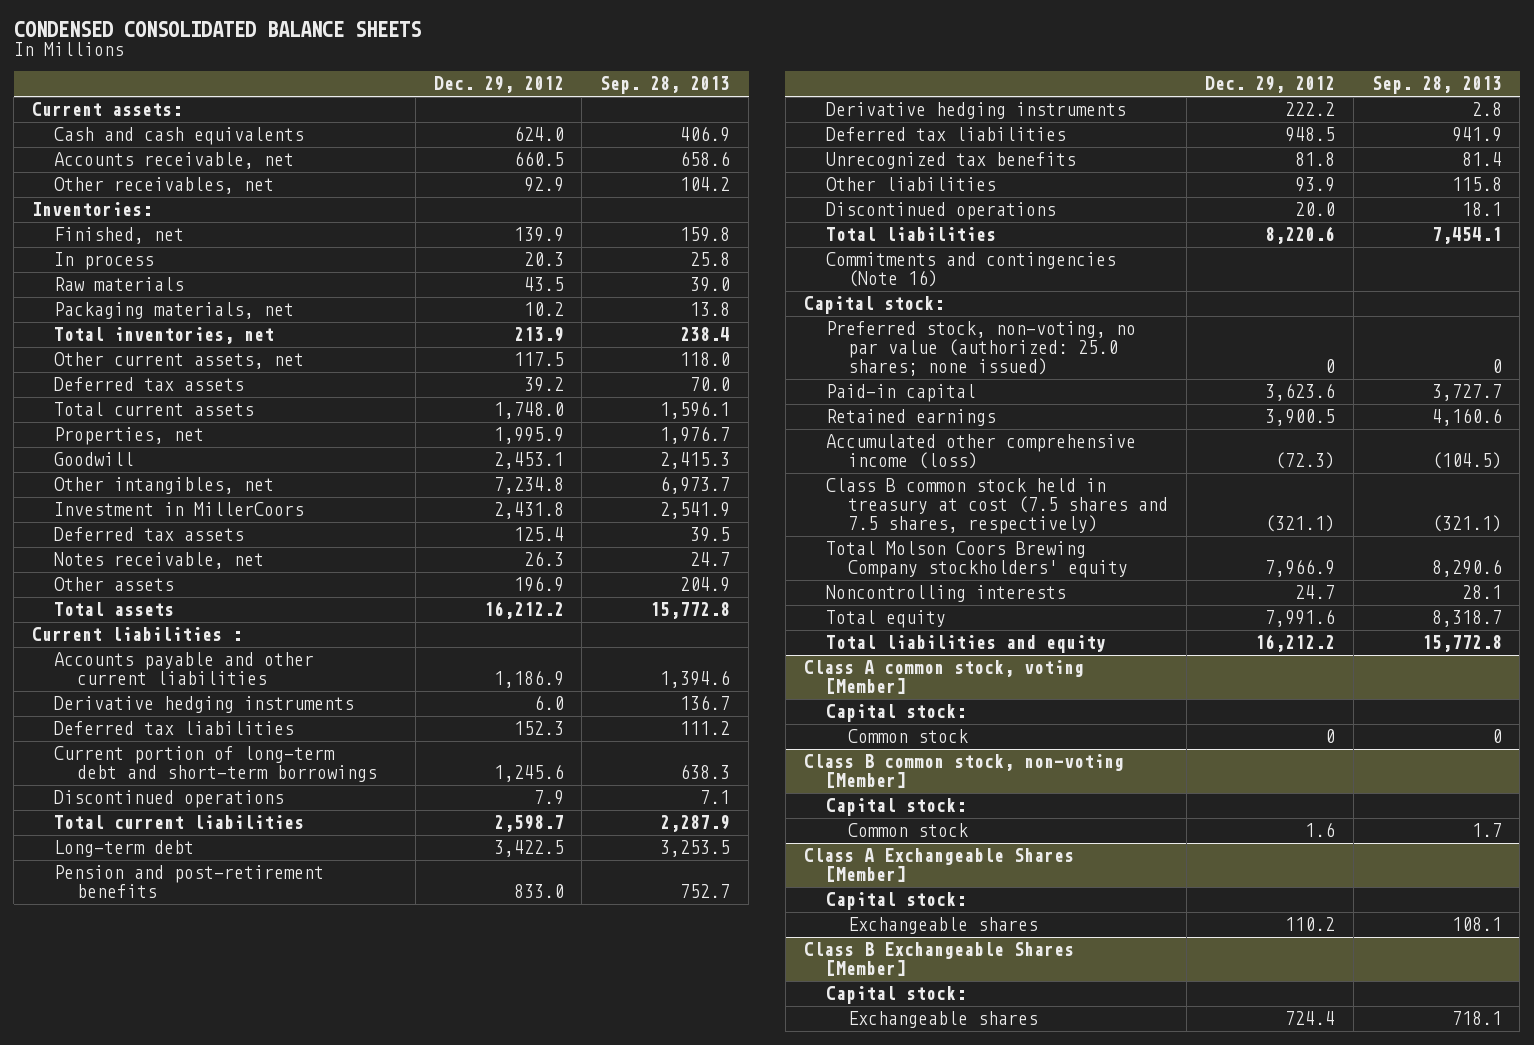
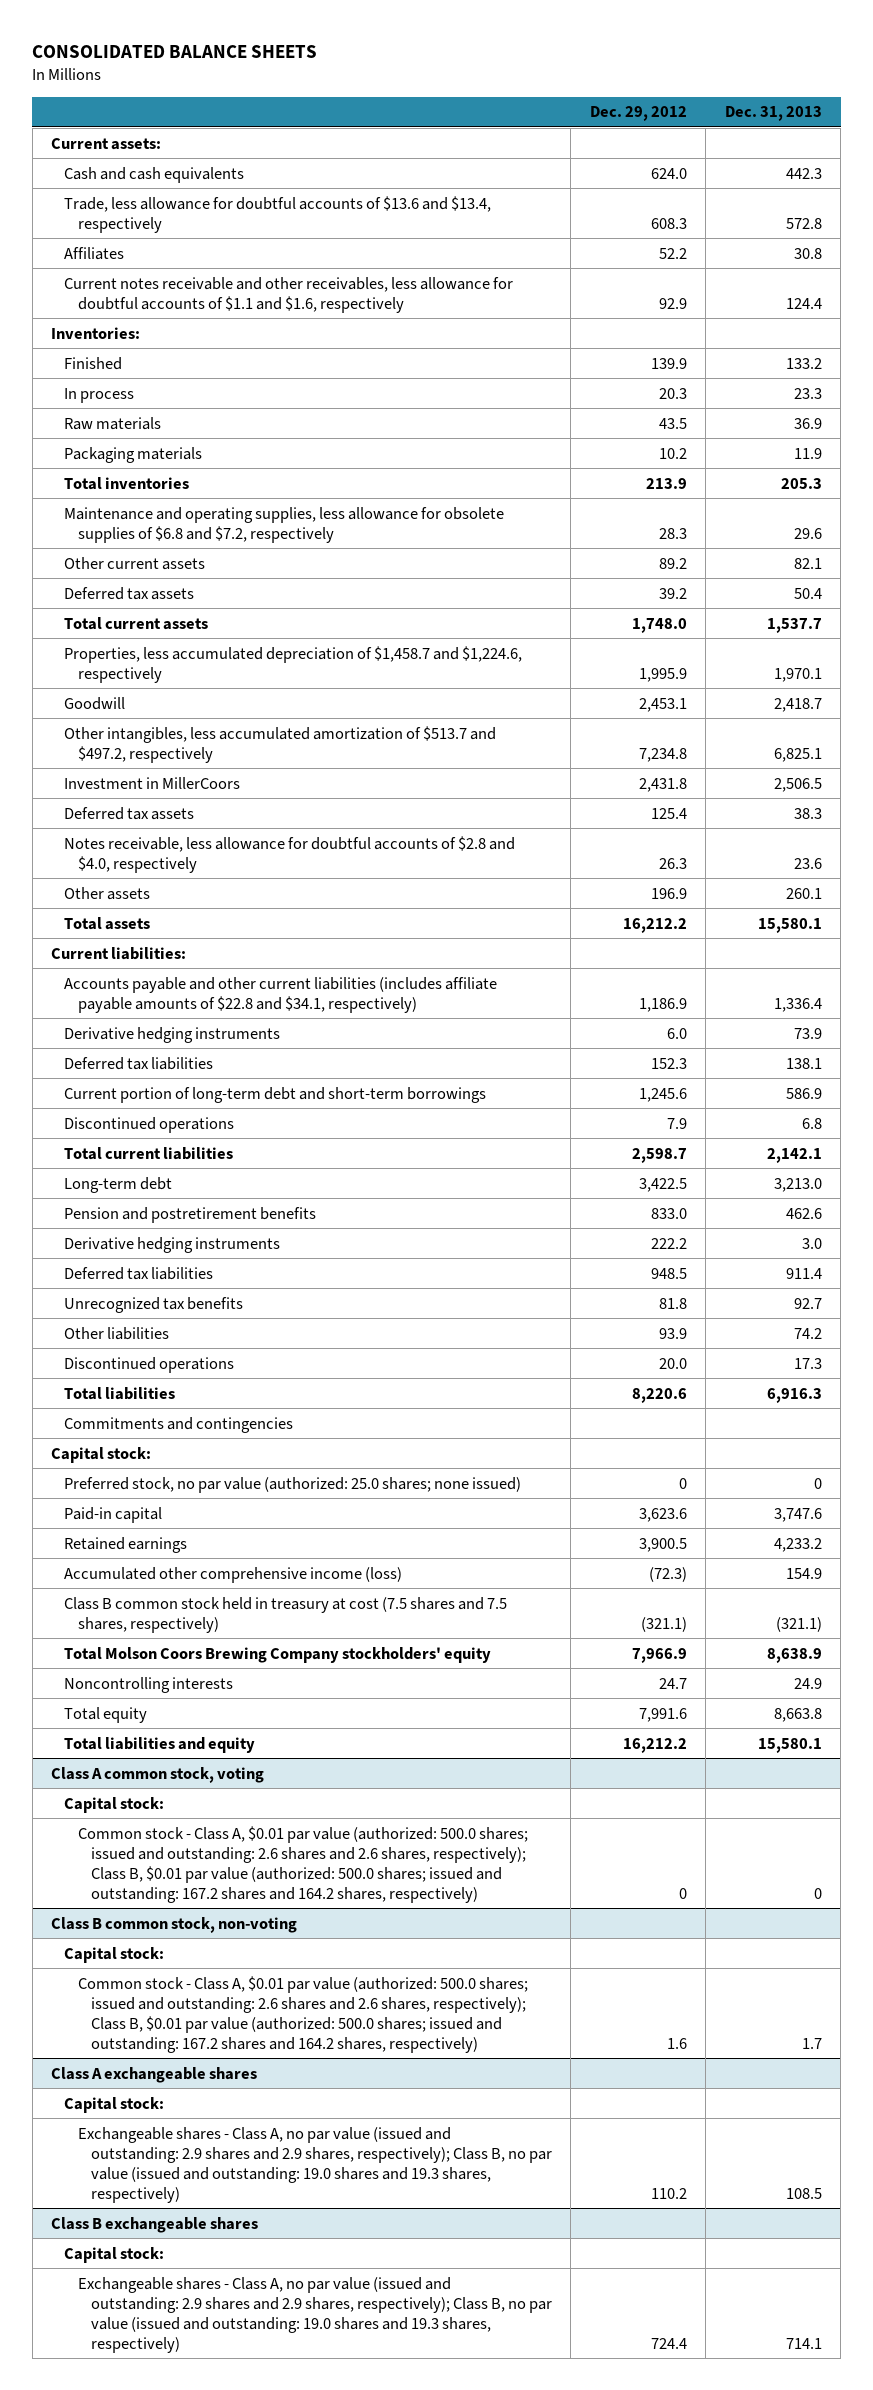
[13,20,421,37] CONDENSED CONSOLIDATED BALANCE SHEETS -> [32,44,318,58] CONSOLIDATED BALANCE SHEETS
[600,76,731,95] Sep. 28, 2013 -> none
none -> [724,106,822,122] Dec. 31, 2013
[54,152,295,170] Accounts receivable, net -> none
none -> [64,195,492,233] Trade, less allowance for doubtful accounts of $13.6 and $13.4, respectively
none -> [64,246,125,260] Affiliates
[54,177,275,195] Other receivables, net -> [64,276,514,313] Current notes receivable and other receivables, less allowance for doubtful accounts of $1.1 and $1.6, respectively
[54,227,185,245] Finished, net -> [64,356,123,370] Finished
[54,302,295,320] Packaging materials, net -> [64,446,203,463] Packaging materials
[54,327,275,345] Total inventories, net -> [64,476,190,490] Total inventories
none -> [64,506,505,543] Maintenance and operating supplies, less allowance for obsolete supplies of $6.8 and $7.2, respectively
[54,352,305,370] Other current assets, net -> [64,556,206,570] Other current assets
[513,352,564,367] 117.5 -> [658,557,687,569] 89.2
[54,427,205,446] Properties, net -> [64,645,523,683] Properties, less accumulated depreciation of $1,458.7 and $1,224.6, respectively
[54,477,275,495] Other intangibles, net -> [64,725,497,763] Other intangibles, less accumulated amortization of $513.7 and $497.2, respectively
[54,552,265,570] Notes receivable, net -> [64,835,516,873] Notes receivable, less allowance for doubtful accounts of $2.8 and $4.0, respectively
[32,627,243,642] Current liabilities : -> [51,946,187,960] Current liabilities:
[54,652,315,686] Accounts payable and other current liabilities -> [64,976,498,1013] Accounts payable and other current liabilities (includes affiliate payable amounts of $22.8 and $34.1, respectively)
[54,865,325,899] Pension and post-retirement benefits -> [64,1206,317,1223] Pension and postretirement benefits
[825,252,1116,288] Commitments and contingencies (Note 16) -> [64,1416,294,1433] Commitments and contingencies
[825,321,1136,377] Preferred stock, non-voting, no par value (authorized: 25.0 shares; none issued) -> [64,1476,522,1493] Preferred stock, no par value (authorized: 25.0 shares; none issued)
[803,660,1084,695] Class A common stock, voting [Member] -> [51,1766,265,1783] Class A common stock, voting
[848,729,969,744] Common stock -> [77,1825,528,1903] Common stock - Class A, $0.01 par value (authorized: 500.0 shares; issued and outstanding: 2.6 shares and 2.6 shares, respectively); Class B, $0.01 par value (authorized: 500.0 shares; issued and outstanding: 167.2 shares and 164.2 shares, respectively)
[803,754,1124,789] Class B common stock, non-voting [Member] -> [51,1916,298,1933] Class B common stock, non-voting
[848,823,969,838] Common stock -> [77,1975,528,2053] Common stock - Class A, $0.01 par value (authorized: 500.0 shares; issued and outstanding: 2.6 shares and 2.6 shares, respectively); Class B, $0.01 par value (authorized: 500.0 shares; issued and outstanding: 167.2 shares and 164.2 shares, respectively)
[803,848,1074,883] Class A Exchangeable Shares [Member] -> [51,2066,258,2083] Class A exchangeable shares
[848,917,1039,935] Exchangeable shares -> [77,2126,552,2203] Exchangeable shares - Class A, no par value (issued and outstanding: 2.9 shares and 2.9 shares, respectively); Class B, no par value (issued and outstanding: 19.0 shares and 19.3 shares, respectively)
[803,942,1074,977] Class B Exchangeable Shares [Member] -> [51,2216,259,2233] Class B exchangeable shares
[848,1011,1039,1029] Exchangeable shares -> [77,2276,552,2353] Exchangeable shares - Class A, no par value (issued and outstanding: 2.9 shares and 2.9 shares, respectively); Class B, no par value (issued and outstanding: 19.0 shares and 19.3 shares, respectively)

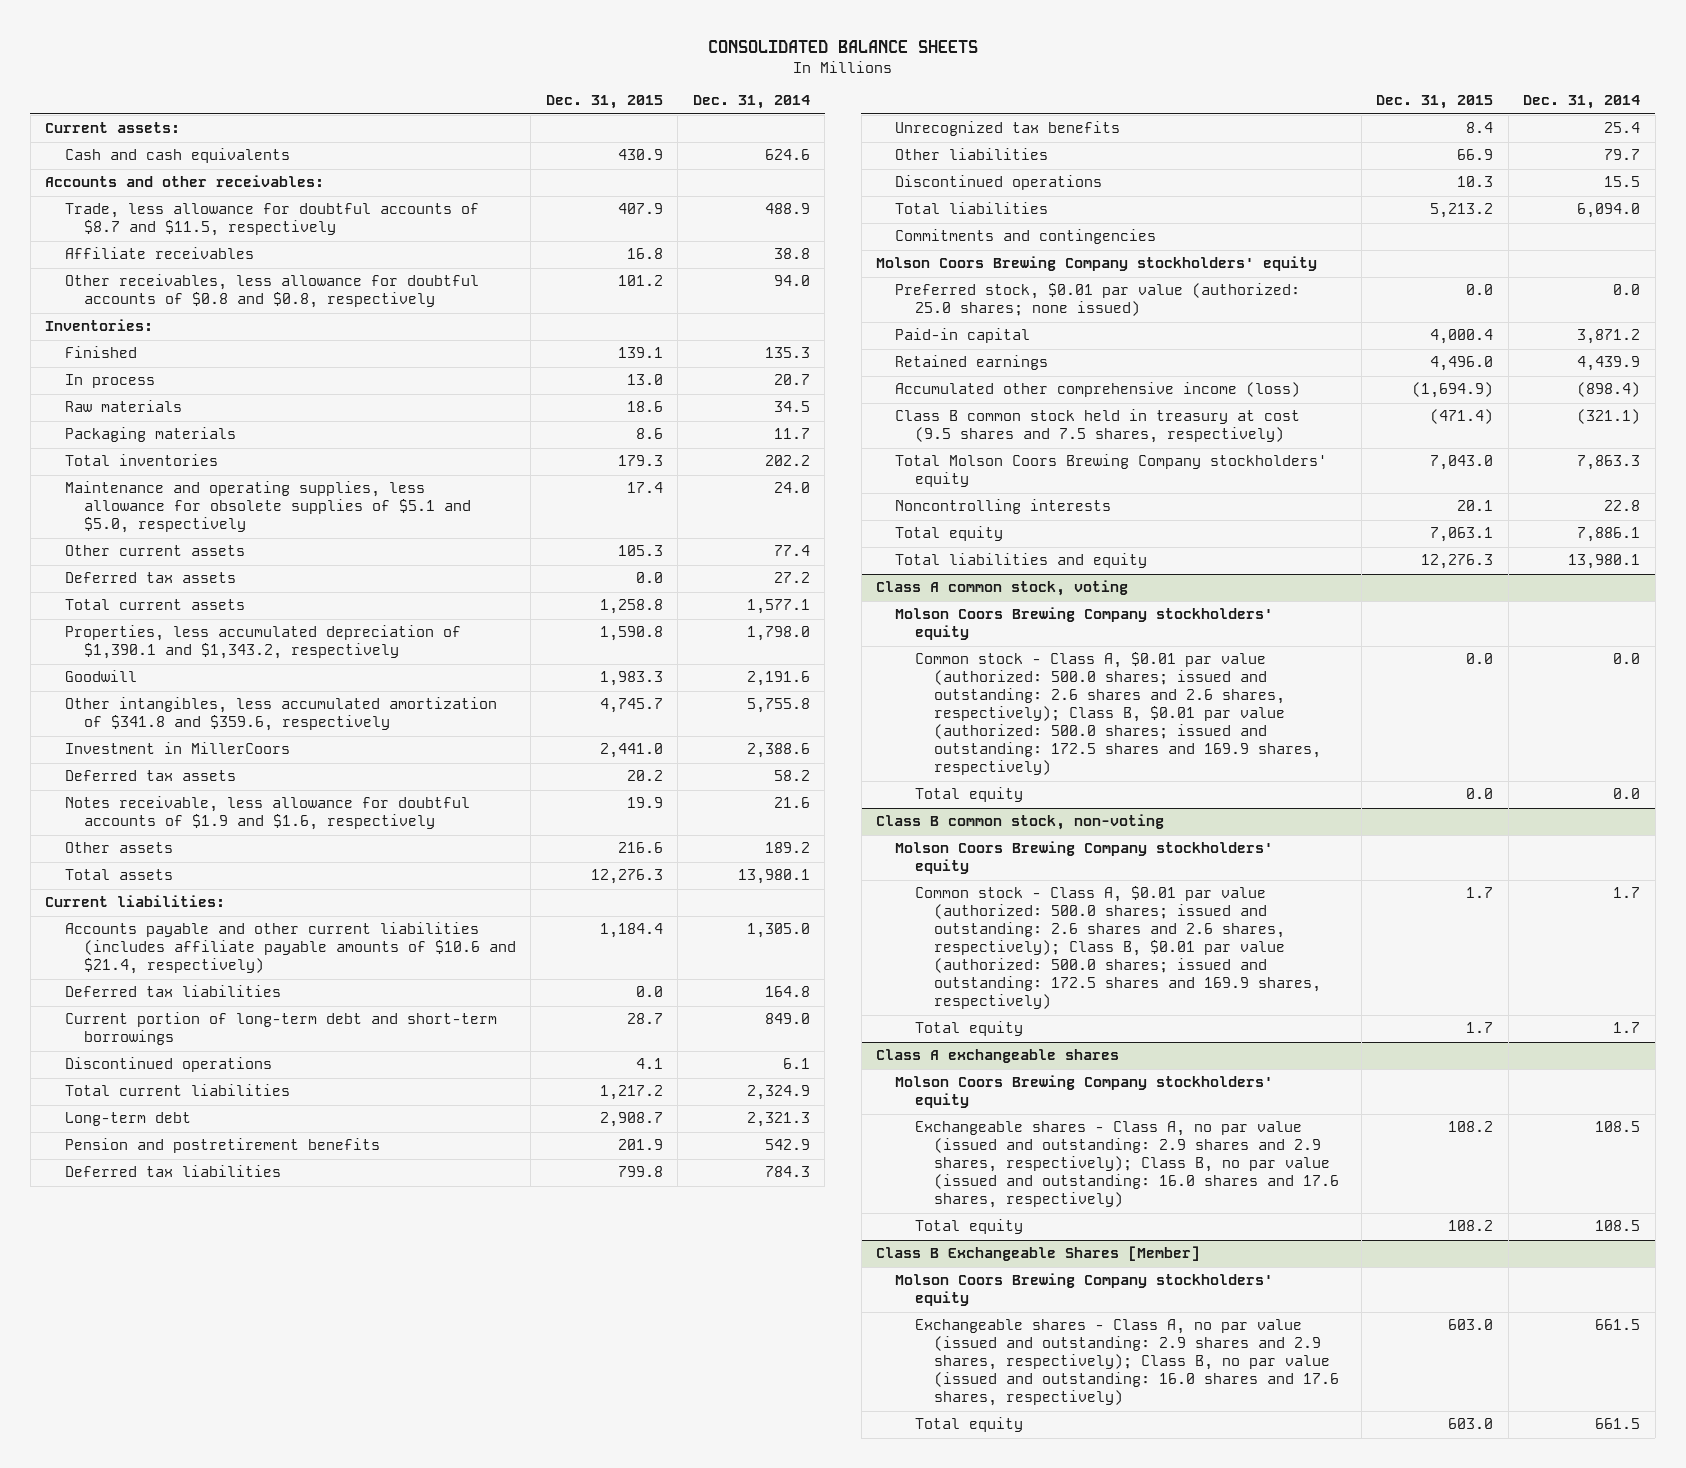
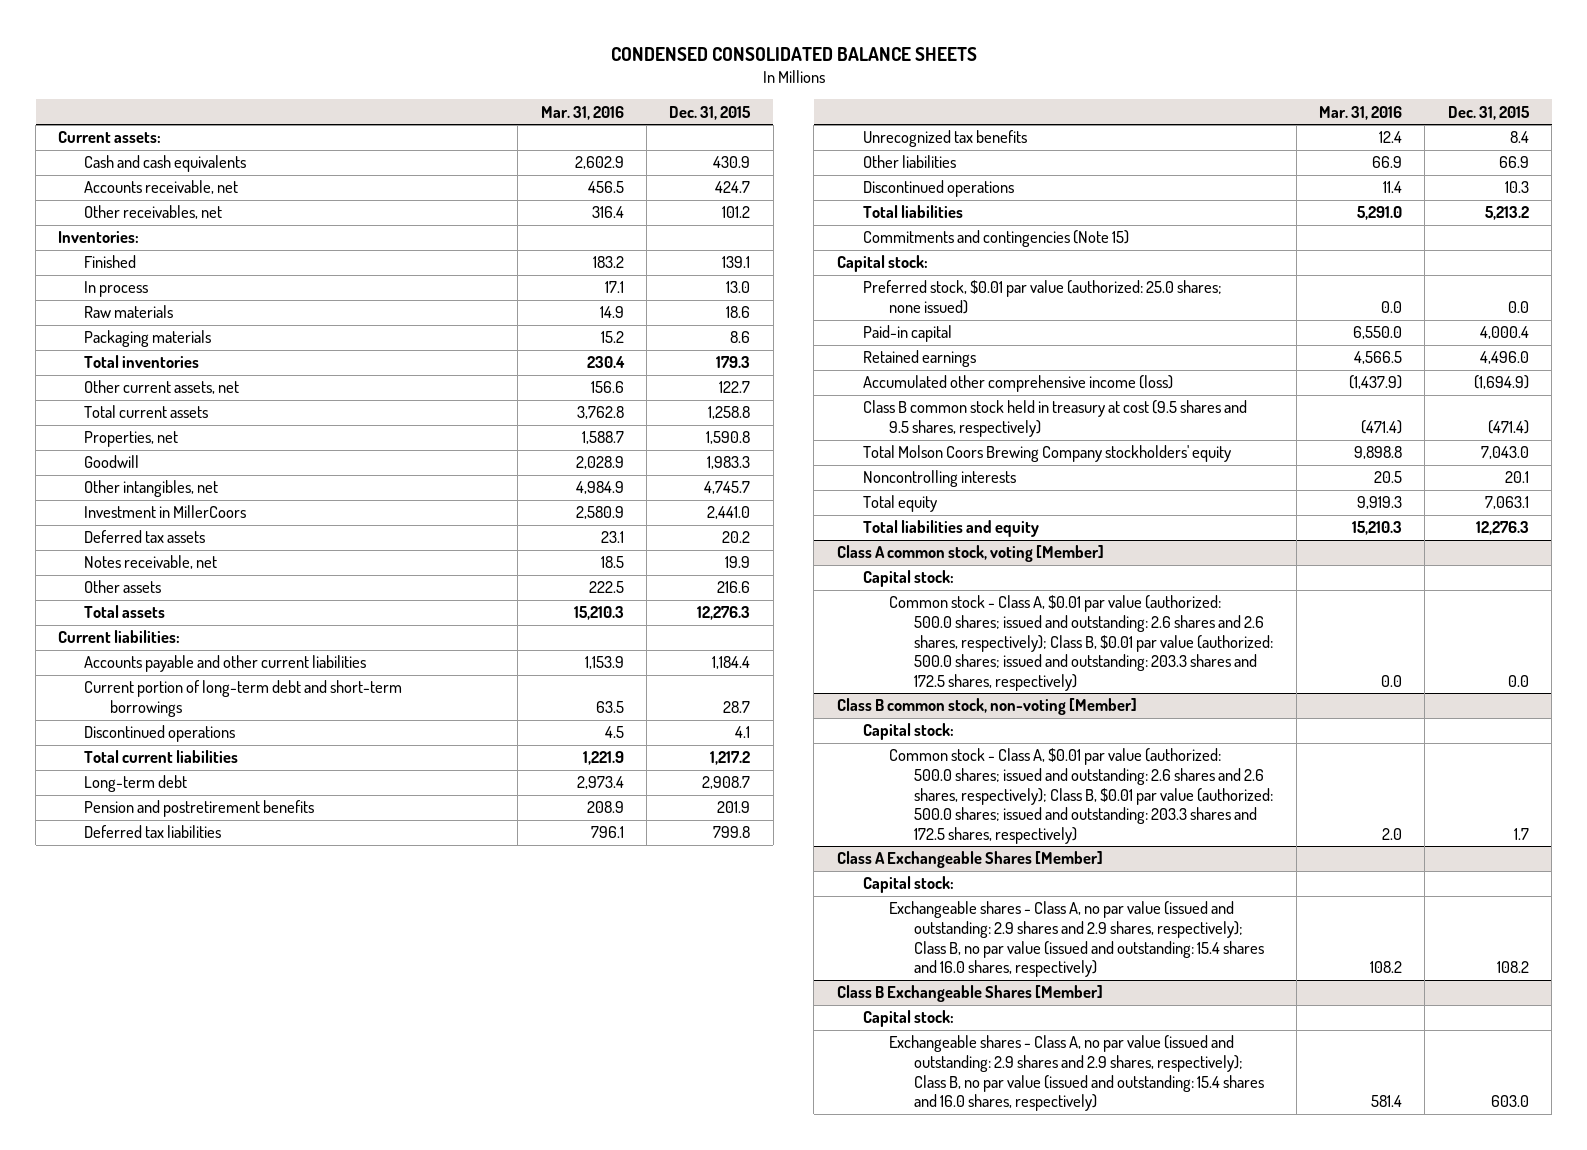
[707,39,978,53] CONSOLIDATED BALANCE SHEETS -> [610,46,977,61] CONDENSED CONSOLIDATED BALANCE SHEETS
[692,95,810,110] Dec. 31, 2014 -> none
none -> [540,105,624,120] Mar. 31, 2016
[45,175,325,188] Accounts and other receivables: -> none
[64,203,479,237] Trade, less allowance for doubtful accounts of $8.7 and $11.5, respectively -> none
[64,247,254,260] Affiliate receivables -> none
none -> [84,180,239,195] Accounts receivable, net
[64,274,479,309] Other receivables, less allowance for doubtful accounts of $0.8 and $0.8, respectively -> [84,205,223,220] Other receivables, net
[64,481,471,534] Maintenance and operating supplies, less allowance for obsolete supplies of $5.1 and $5.0, respectively -> none
[64,572,236,584] Deferred tax assets -> none
[64,545,245,557] Other current assets -> [84,380,240,395] Other current assets, net
[617,545,663,557] 105.3 -> [719,381,751,394] 122.7
[64,625,461,660] Properties, less accumulated depreciation of $1,390.1 and $1,343.2, respectively -> [84,431,179,448] Properties, net
[64,697,497,732] Other intangibles, less accumulated amortization of $341.8 and $359.6, respectively -> [84,480,219,498] Other intangibles, net
[64,796,470,831] Notes receivable, less allowance for doubtful accounts of $1.9 and $1.6, respectively -> [84,555,218,570] Notes receivable, net
[64,985,281,998] Deferred tax liabilities -> none
[64,922,516,975] Accounts payable and other current liabilities (includes affiliate payable amounts of $10.6 and $21.4, respectively) -> [84,655,367,673] Accounts payable and other current liabilities
[876,256,1318,272] Molson Coors Brewing Company stockholders' equity -> none
[895,229,1157,245] Commitments and contingencies -> [862,230,1129,248] Commitments and contingencies (Note 15)
none -> [836,255,928,273] Capital stock:
[895,409,1301,444] Class B common stock held in treasury at cost (9.5 shares and 7.5 shares, respectively) -> [862,400,1247,438] Class B common stock held in treasury at cost (9.5 shares and 9.5 shares, respectively)
[895,607,1274,641] Molson Coors Brewing Company stockholders' equity -> none
[914,787,1023,803] Total equity -> none
[895,841,1274,875] Molson Coors Brewing Company stockholders' equity -> none
[914,1021,1023,1037] Total equity -> none
[895,1075,1274,1109] Molson Coors Brewing Company stockholders' equity -> none
[914,1219,1023,1235] Total equity -> none
[876,580,1129,597] Class A common stock, voting -> [836,545,1104,563] Class A common stock, voting [Member]
none -> [862,570,954,588] Capital stock:
[914,652,1321,776] Common stock - Class A, $0.01 par value (authorized: 500.0 shares; issued and outstanding: 2.6 shares and 2.6 shares, respectively); Class B, $0.01 par value (authorized: 500.0 shares; issued and outstanding: 172.5 shares and 169.9 shares, respectively) -> [888,595,1274,691] Common stock - Class A, $0.01 par value (authorized: 500.0 shares; issued and outstanding: 2.6 shares and 2.6 shares, respectively); Class B, $0.01 par value (authorized: 500.0 shares; issued and outstanding: 203.3 shares and 172.5 shares, respectively)
[876,814,1165,831] Class B common stock, non-voting -> [836,698,1137,716] Class B common stock, non-voting [Member]
none -> [862,723,954,741] Capital stock:
[914,886,1321,1010] Common stock - Class A, $0.01 par value (authorized: 500.0 shares; issued and outstanding: 2.6 shares and 2.6 shares, respectively); Class B, $0.01 par value (authorized: 500.0 shares; issued and outstanding: 172.5 shares and 169.9 shares, respectively) -> [888,748,1274,844] Common stock - Class A, $0.01 par value (authorized: 500.0 shares; issued and outstanding: 2.6 shares and 2.6 shares, respectively); Class B, $0.01 par value (authorized: 500.0 shares; issued and outstanding: 203.3 shares and 172.5 shares, respectively)
[876,1049,1120,1064] Class A exchangeable shares -> [836,851,1103,869] Class A Exchangeable Shares [Member]
none -> [862,876,954,894] Capital stock:
[914,1121,1339,1209] Exchangeable shares - Class A, no par value (issued and outstanding: 2.9 shares and 2.9 shares, respectively); Class B, no par value (issued and outstanding: 16.0 shares and 17.6 shares, respectively) -> [888,901,1265,978] Exchangeable shares - Class A, no par value (issued and outstanding: 2.9 shares and 2.9 shares, respectively); Class B, no par value (issued and outstanding: 15.4 shares and 16.0 shares, respectively)
[895,1273,1274,1307] Molson Coors Brewing Company stockholders' equity -> none
[914,1417,1023,1433] Total equity -> none
none -> [862,1010,954,1028] Capital stock:
[914,1319,1339,1407] Exchangeable shares - Class A, no par value (issued and outstanding: 2.9 shares and 2.9 shares, respectively); Class B, no par value (issued and outstanding: 16.0 shares and 17.6 shares, respectively) -> [888,1035,1265,1112] Exchangeable shares - Class A, no par value (issued and outstanding: 2.9 shares and 2.9 shares, respectively); Class B, no par value (issued and outstanding: 15.4 shares and 16.0 shares, respectively)

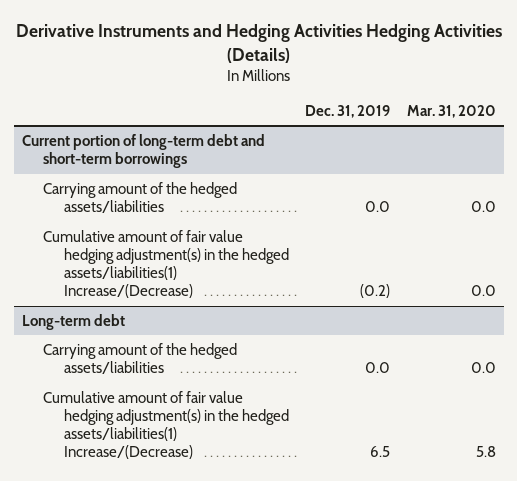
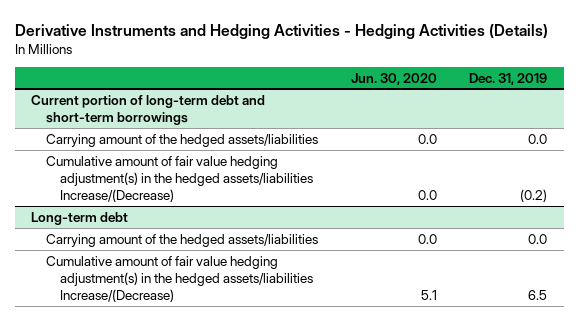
[15,24,502,63] Derivative Instruments and Hedging Activities Hedging Activities (Details) -> [15,23,549,39] Derivative Instruments and Hedging Activities - Hedging Activities (Details)
[406,104,496,118] Mar. 31, 2020 -> none
none -> [350,72,437,85] Jun. 30, 2020
[42,229,289,299] Cumulative amount of fair value hedging adjustment(s) in the hedged assets/liabilities(1) Increase/(Decrease) -> [45,155,314,202] Cumulative amount of fair value hedging adjustment(s) in the hedged assets/liabilities Increase/(Decrease)
[42,390,289,460] Cumulative amount of fair value hedging adjustment(s) in the hedged assets/liabilities(1) Increase/(Decrease) -> [45,255,314,302] Cumulative amount of fair value hedging adjustment(s) in the hedged assets/liabilities Increase/(Decrease)

